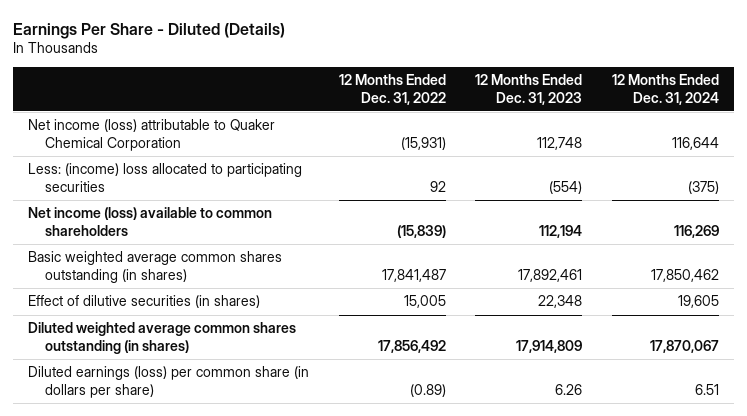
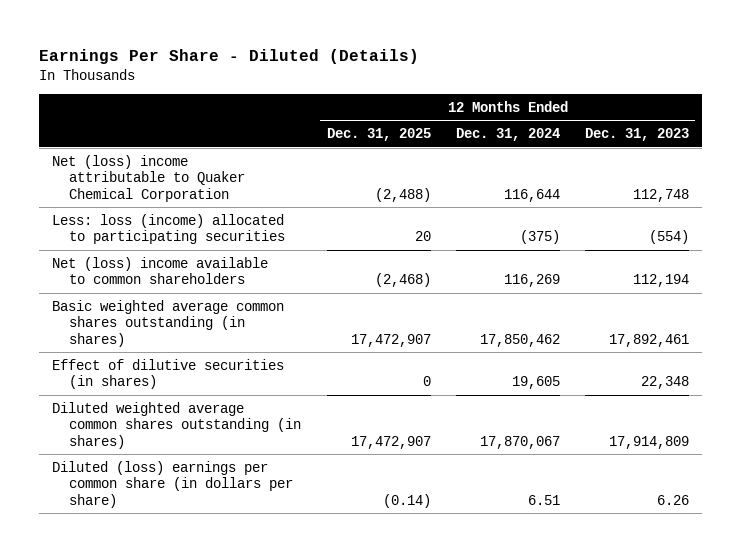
[338,74,446,105] 12 Months Ended Dec. 31, 2022 -> none
none -> [326,128,431,142] Dec. 31, 2025
[27,119,275,151] Net income (loss) attributable to Quaker Chemical Corporation -> [52,154,246,202] Net (loss) income attributable to Quaker Chemical Corporation
[27,163,302,192] Less: (income) loss allocated to participating securities -> [52,213,286,245] Less: loss (income) allocated to participating securities
[27,207,272,236] Net income (loss) available to common shareholders -> [52,256,269,285] Net (loss) income available to common shareholders
[27,366,309,398] Diluted earnings (loss) per common share (in dollars per share) -> [52,460,294,508] Diluted (loss) earnings per common share (in dollars per share)

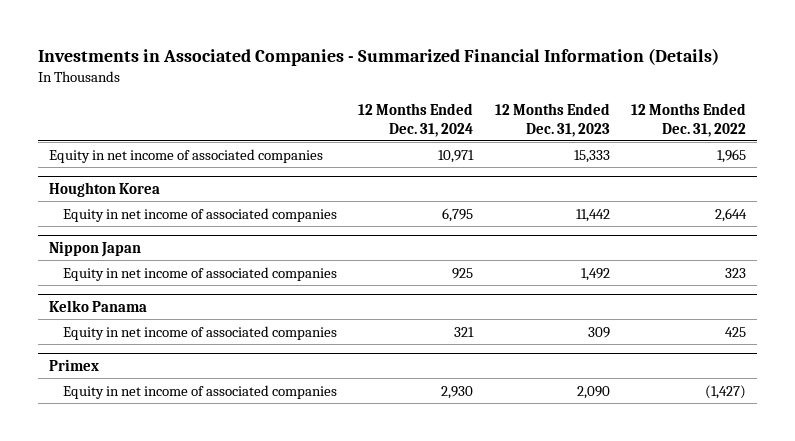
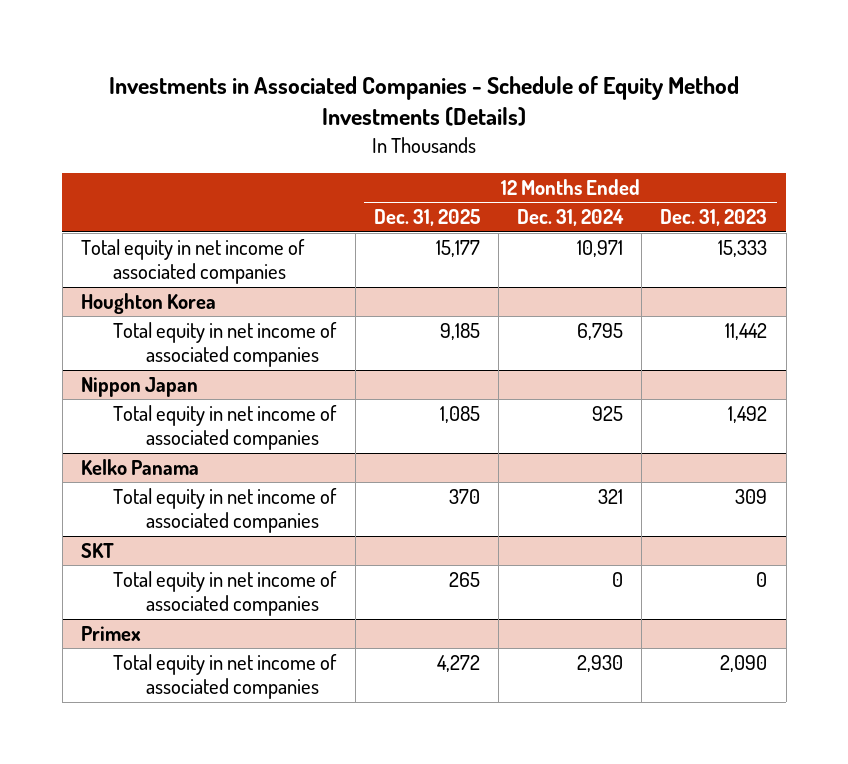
[37,47,719,66] Investments in Associated Companies - Summarized Financial Information (Details) -> [109,75,740,127] Investments in Associated Companies - Schedule of Equity Method Investments (Details)
[631,102,747,137] 12 Months Ended Dec. 31, 2022 -> none
none -> [373,209,480,227] Dec. 31, 2025
[48,148,323,163] Equity in net income of associated companies -> [80,239,305,285] Total equity in net income of associated companies
[62,207,337,222] Equity in net income of associated companies -> [113,322,338,368] Total equity in net income of associated companies
[62,266,337,281] Equity in net income of associated companies -> [113,405,338,451] Total equity in net income of associated companies
[62,325,337,340] Equity in net income of associated companies -> [113,488,338,534] Total equity in net income of associated companies
none -> [80,543,114,559] SKT
none -> [113,571,338,617] Total equity in net income of associated companies
[62,384,337,399] Equity in net income of associated companies -> [113,654,338,700] Total equity in net income of associated companies

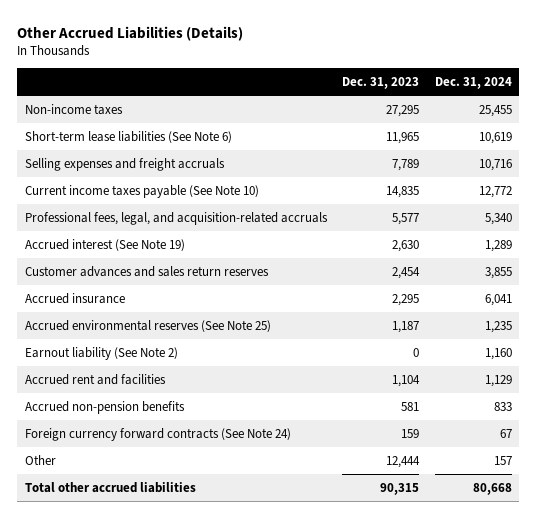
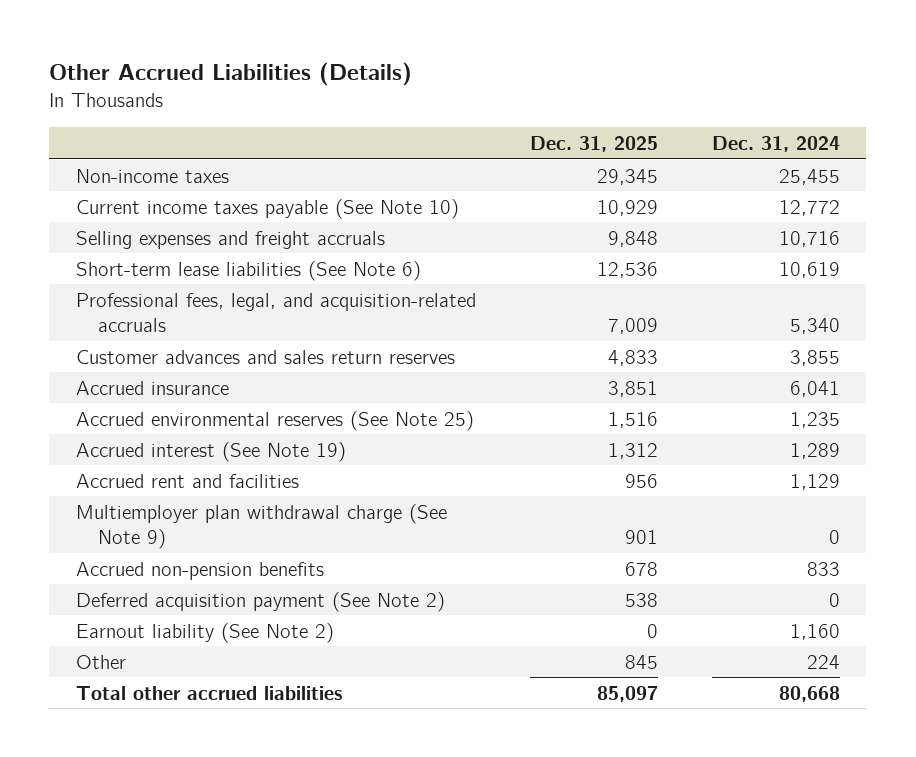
[342,77,420,90] Dec. 31, 2023 -> none
none -> [529,135,658,152] Dec. 31, 2025
[25,157,226,171] Selling expenses and freight accruals -> [76,230,386,249] Selling expenses and freight accruals
[25,130,233,143] Short-term lease liabilities (See Note 6) -> [76,260,422,281] Short-term lease liabilities (See Note 6)
[25,238,186,251] Accrued interest (See Note 19) -> [76,441,347,462] Accrued interest (See Note 19)
none -> [76,503,448,550] Multiemployer plan withdrawal charge (See Note 9)
[25,427,292,441] Foreign currency forward contracts (See Note 24) -> none
none -> [76,591,446,612] Deferred acquisition payment (See Note 2)
[25,346,179,360] Earnout liability (See Note 2) -> [76,622,335,643] Earnout liability (See Note 2)
[493,455,512,465] 157 -> [806,654,840,669] 224

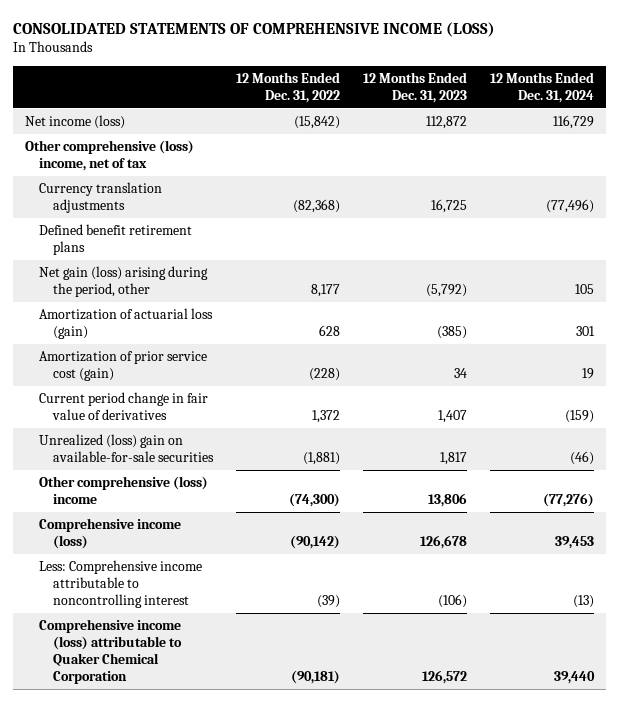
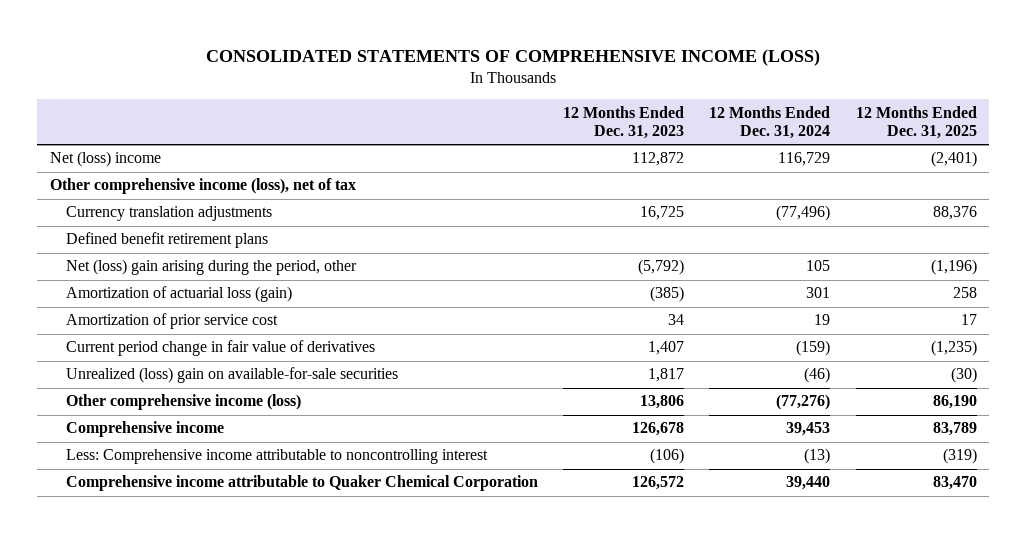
[236,71,341,103] 12 Months Ended Dec. 31, 2022 -> none
none -> [855,105,977,140] 12 Months Ended Dec. 31, 2025
[24,115,125,130] Net income (loss) -> [50,151,162,168] Net (loss) income
[24,140,194,172] Other comprehensive (loss) income, net of tax -> [50,178,357,195] Other comprehensive income (loss), net of tax
[39,266,209,298] Net gain (loss) arising during the period, other -> [65,259,357,276] Net (loss) gain arising during the period, other
[39,351,208,382] Amortization of prior service cost (gain) -> [65,313,278,330] Amortization of prior service cost
[39,476,209,505] Other comprehensive (loss) income -> [65,394,301,411] Other comprehensive income (loss)
[39,518,182,550] Comprehensive income (loss) -> [65,421,224,438] Comprehensive income
[39,619,183,685] Comprehensive income (loss) attributable to Quaker Chemical Corporation -> [65,475,538,492] Comprehensive income attributable to Quaker Chemical Corporation

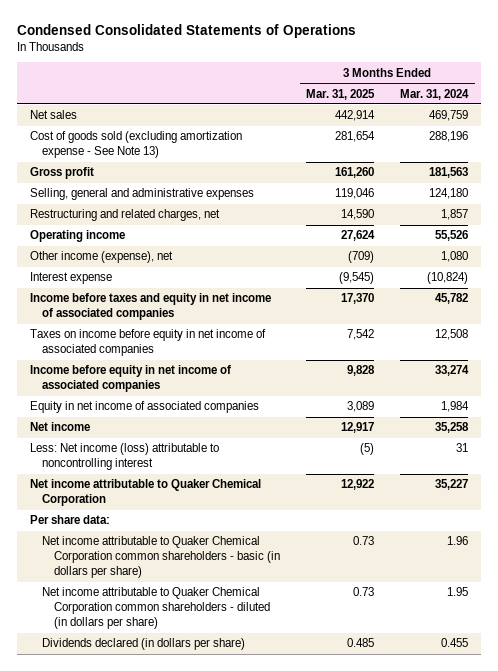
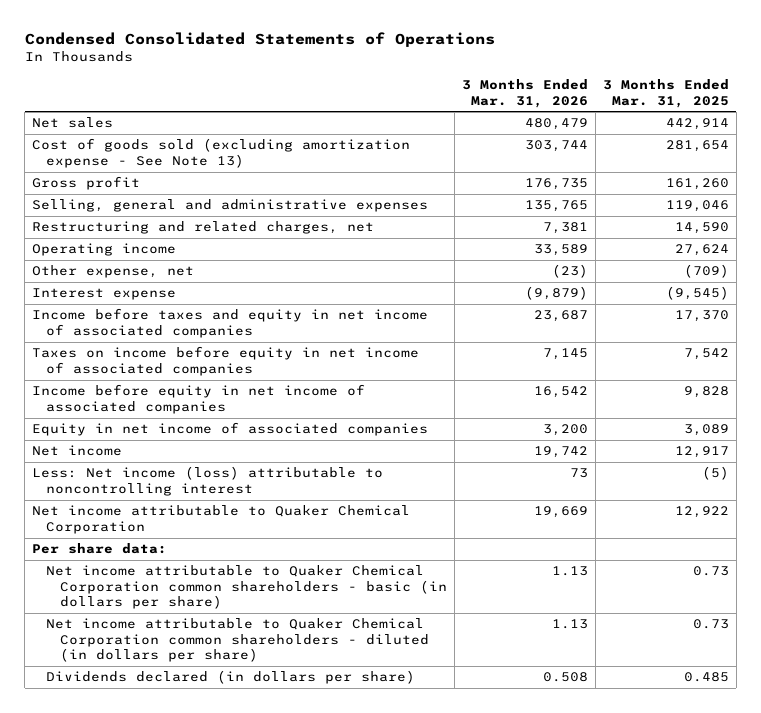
[400,88,470,100] Mar. 31, 2024 -> none
none -> [461,79,588,108] 3 Months Ended Mar. 31, 2026
[29,251,173,264] Other income (expense), net -> [32,265,195,279] Other expense, net

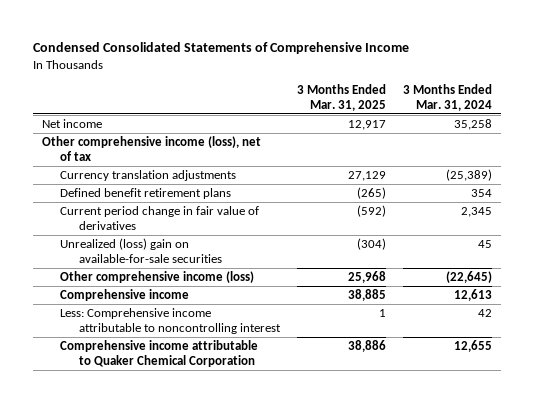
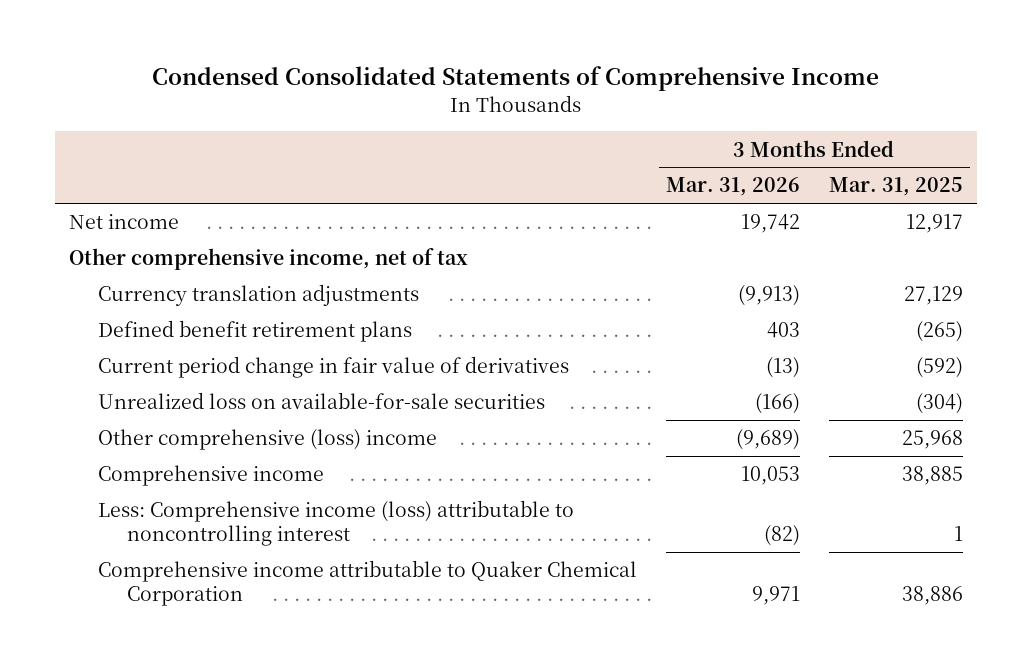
[403,84,493,111] 3 Months Ended Mar. 31, 2024 -> none
none -> [666,177,801,197] Mar. 31, 2026
[41,136,261,161] Other comprehensive income (loss), net of tax -> [69,248,469,271] Other comprehensive income, net of tax
[60,238,222,263] Unrealized (loss) gain on available-for-sale securities -> [98,392,546,410] Unrealized loss on available-for-sale securities
[60,271,255,284] Other comprehensive income (loss) -> [98,429,438,451] Other comprehensive (loss) income
[60,308,281,334] Less: Comprehensive income attributable to noncontrolling interest -> [98,500,575,547] Less: Comprehensive income (loss) attributable to noncontrolling interest

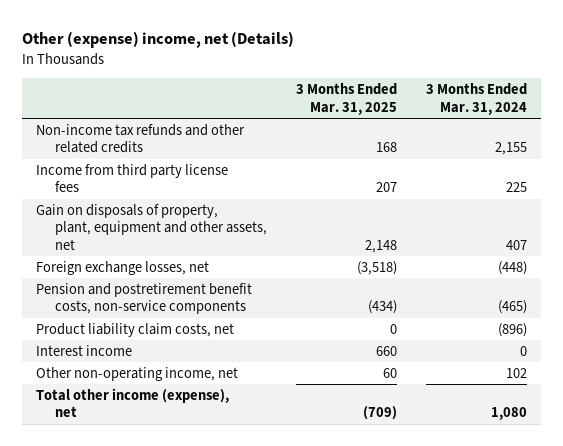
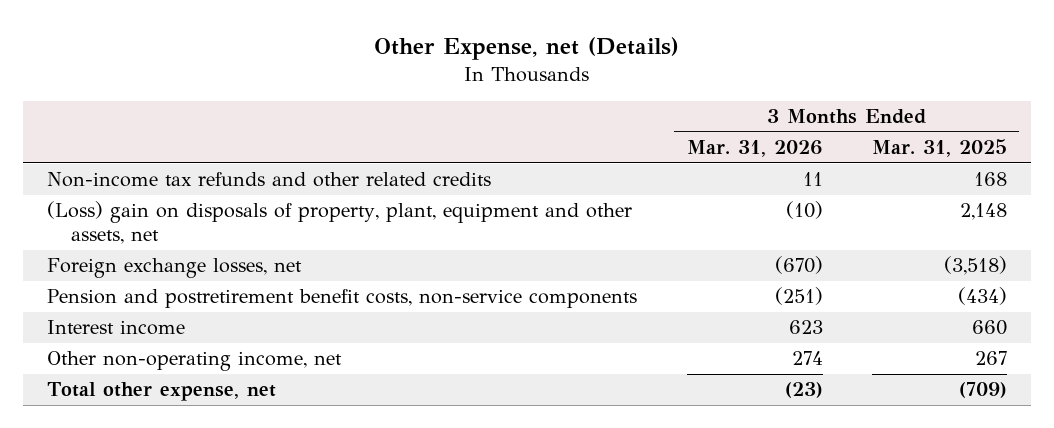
[21,31,294,49] Other (expense) income, net (Details) -> [374,36,680,60] Other Expense, net (Details)
[425,83,527,115] 3 Months Ended Mar. 31, 2024 -> none
none -> [686,140,823,158] Mar. 31, 2026
[36,163,229,193] Income from third party license fees -> none
[36,203,267,250] Gain on disposals of property, plant, equipment and other assets, net -> [47,201,633,245] (Loss) gain on disposals of property, plant, equipment and other assets, net
[36,322,235,337] Product liability claim costs, net -> none
[382,367,397,378] 60 -> [974,351,1007,366] 267
[36,387,230,418] Total other income (expense), net -> [47,382,277,402] Total other expense, net

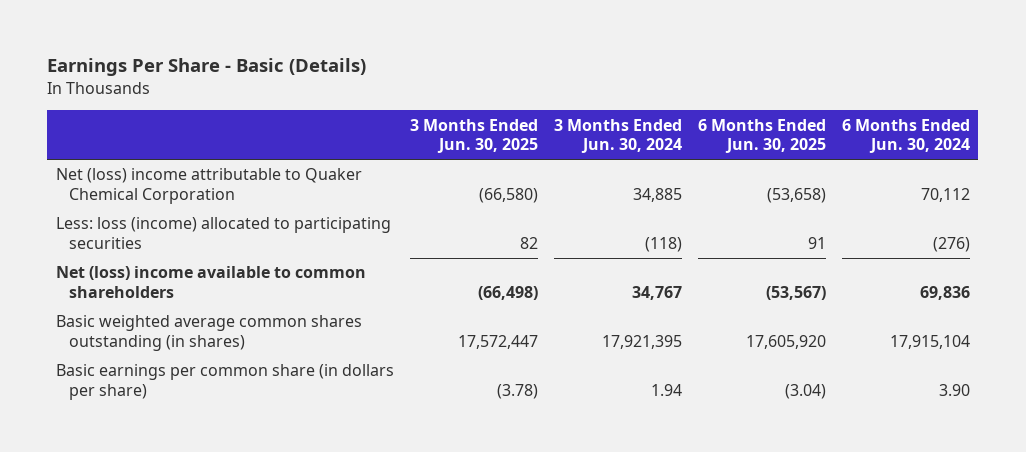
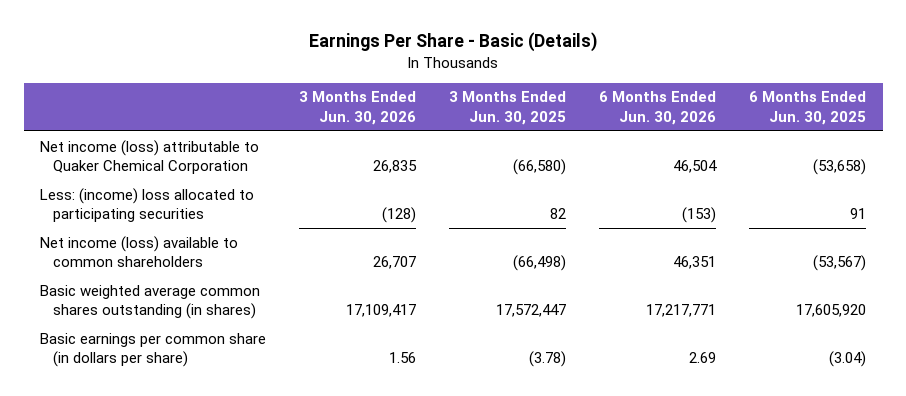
[553,118,682,154] 3 Months Ended Jun. 30, 2024 -> none
[842,118,971,154] 6 Months Ended Jun. 30, 2024 -> none
none -> [299,91,417,125] 3 Months Ended Jun. 30, 2026
none -> [599,91,717,125] 6 Months Ended Jun. 30, 2026
[55,168,362,205] Net (loss) income attributable to Quaker Chemical Corporation -> [40,139,260,175] Net income (loss) attributable to Quaker Chemical Corporation
[55,217,391,250] Less: loss (income) allocated to participating securities -> [40,187,255,223] Less: (income) loss allocated to participating securities
[55,266,366,299] Net (loss) income available to common shareholders -> [40,235,239,268] Net income (loss) available to common shareholders

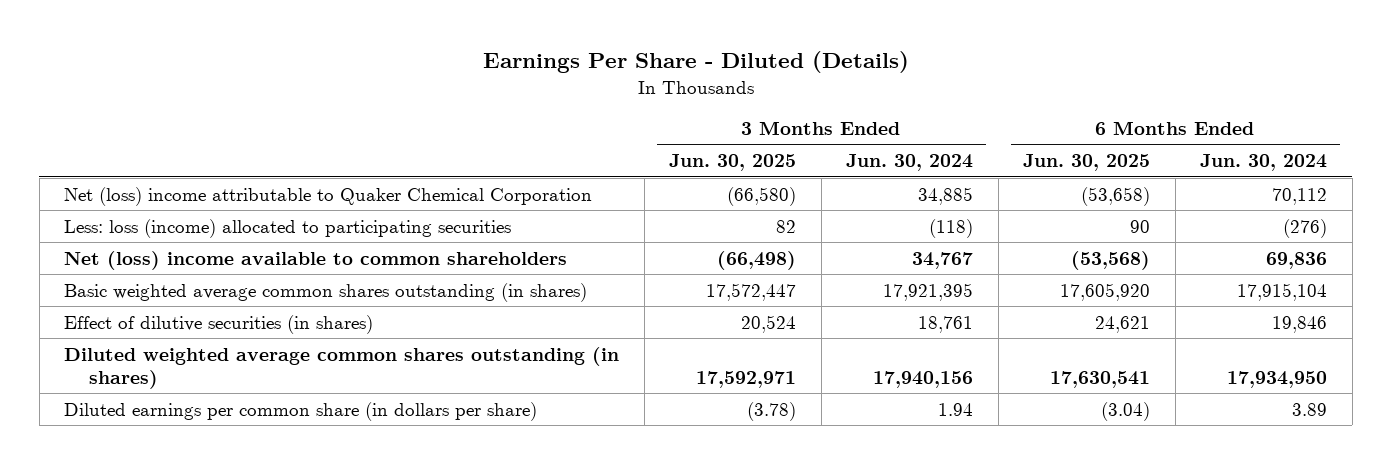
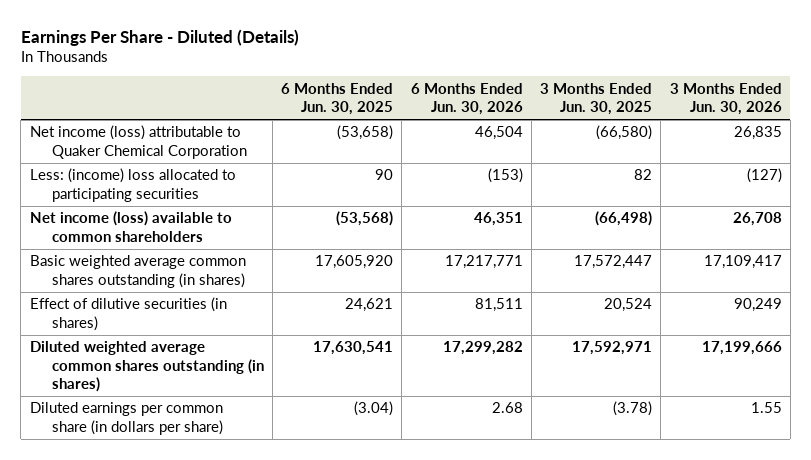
[846,153,974,171] Jun. 30, 2024 -> none
[1200,153,1328,171] Jun. 30, 2024 -> none
none -> [410,82,523,116] 6 Months Ended Jun. 30, 2026
none -> [669,82,782,116] 3 Months Ended Jun. 30, 2026
[64,186,593,206] Net (loss) income attributable to Quaker Chemical Corporation -> [29,125,247,159] Net income (loss) attributable to Quaker Chemical Corporation
[64,218,512,238] Less: loss (income) allocated to participating securities -> [29,168,236,202] Less: (income) loss allocated to participating securities
[64,250,568,270] Net (loss) income available to common shareholders -> [29,211,232,242] Net income (loss) available to common shareholders

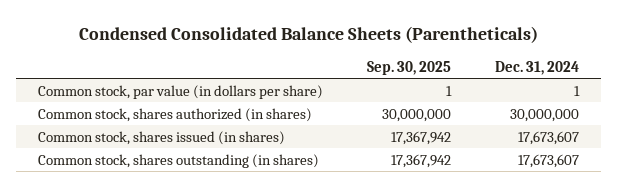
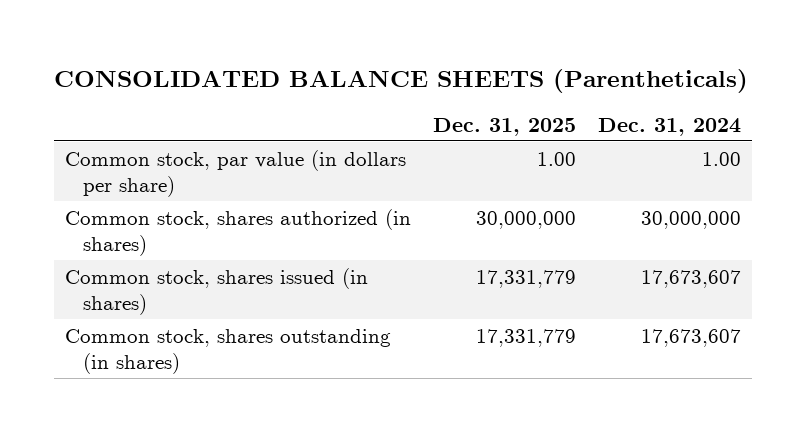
[78,25,538,43] Condensed Consolidated Balance Sheets (Parentheticals) -> [54,68,749,93] CONSOLIDATED BALANCE SHEETS (Parentheticals)
[367,60,452,75] Sep. 30, 2025 -> none
none -> [432,117,576,136] Dec. 31, 2025
[574,85,581,96] 1 -> [701,151,741,166] 1.00

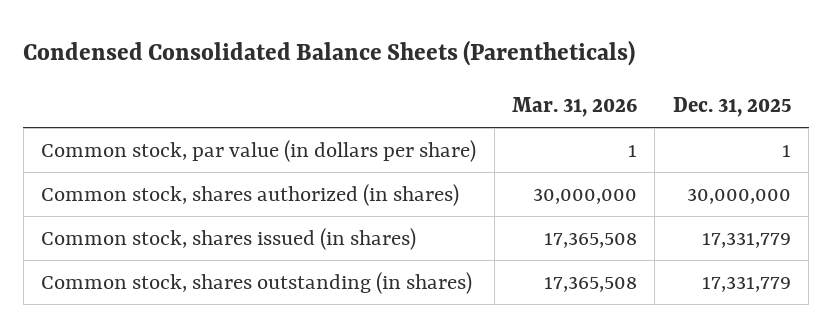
[54,68,749,93] CONSOLIDATED BALANCE SHEETS (Parentheticals) -> [23,39,636,66] Condensed Consolidated Balance Sheets (Parentheticals)
[597,117,741,136] Dec. 31, 2024 -> none
none -> [511,97,637,118] Mar. 31, 2026
[536,151,576,166] 1.00 -> [781,144,791,157] 1

